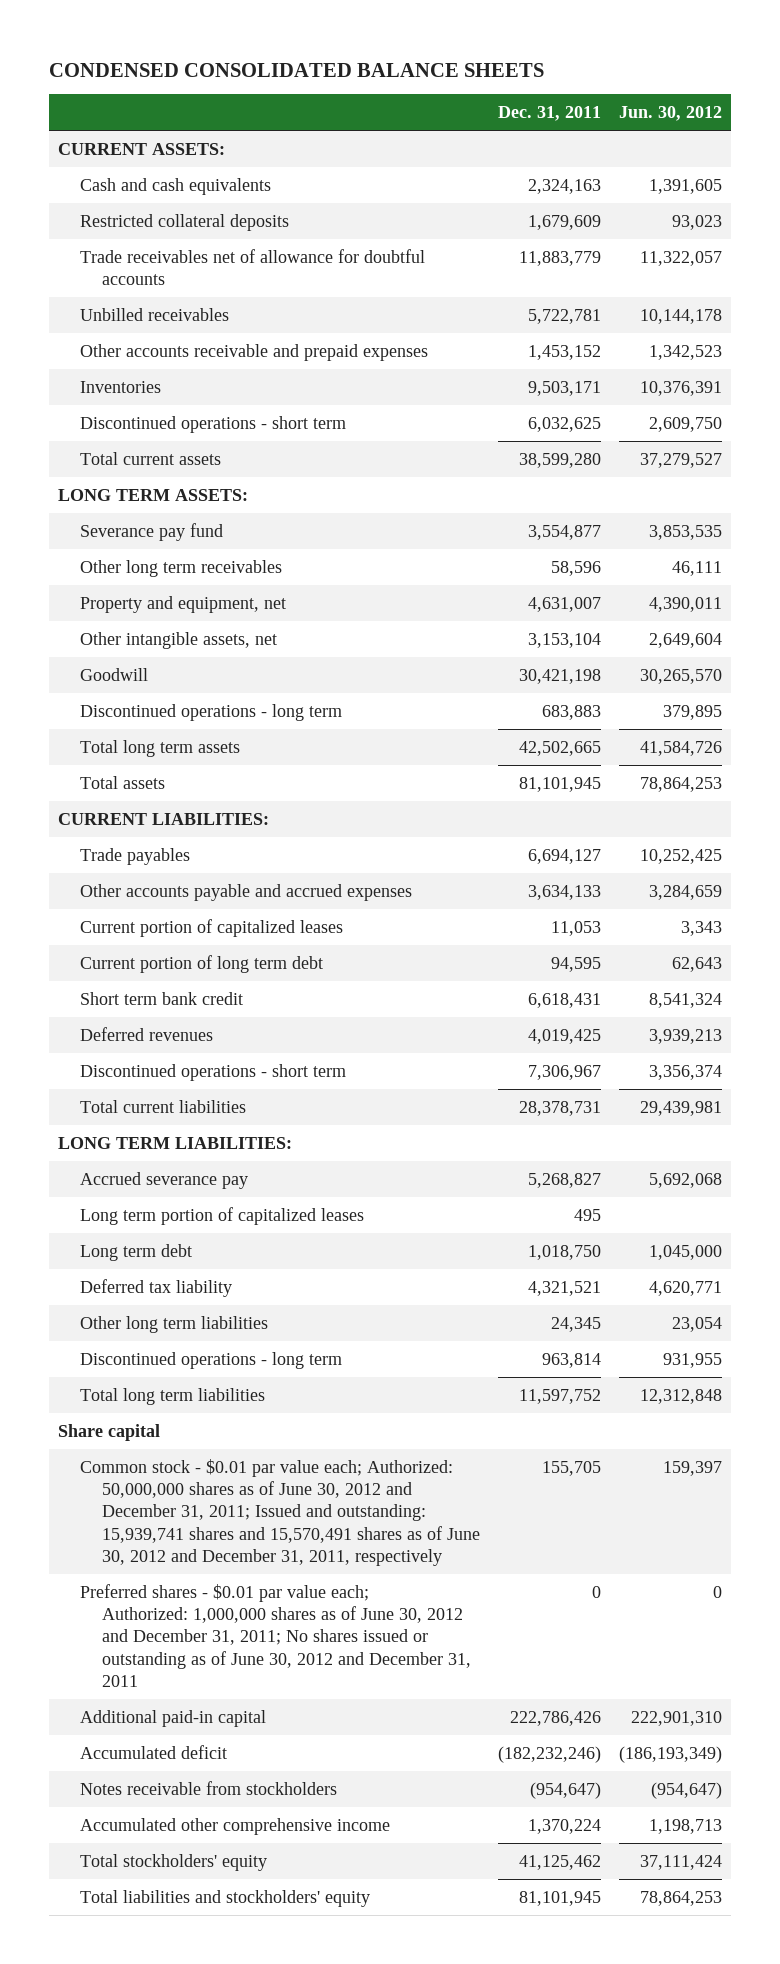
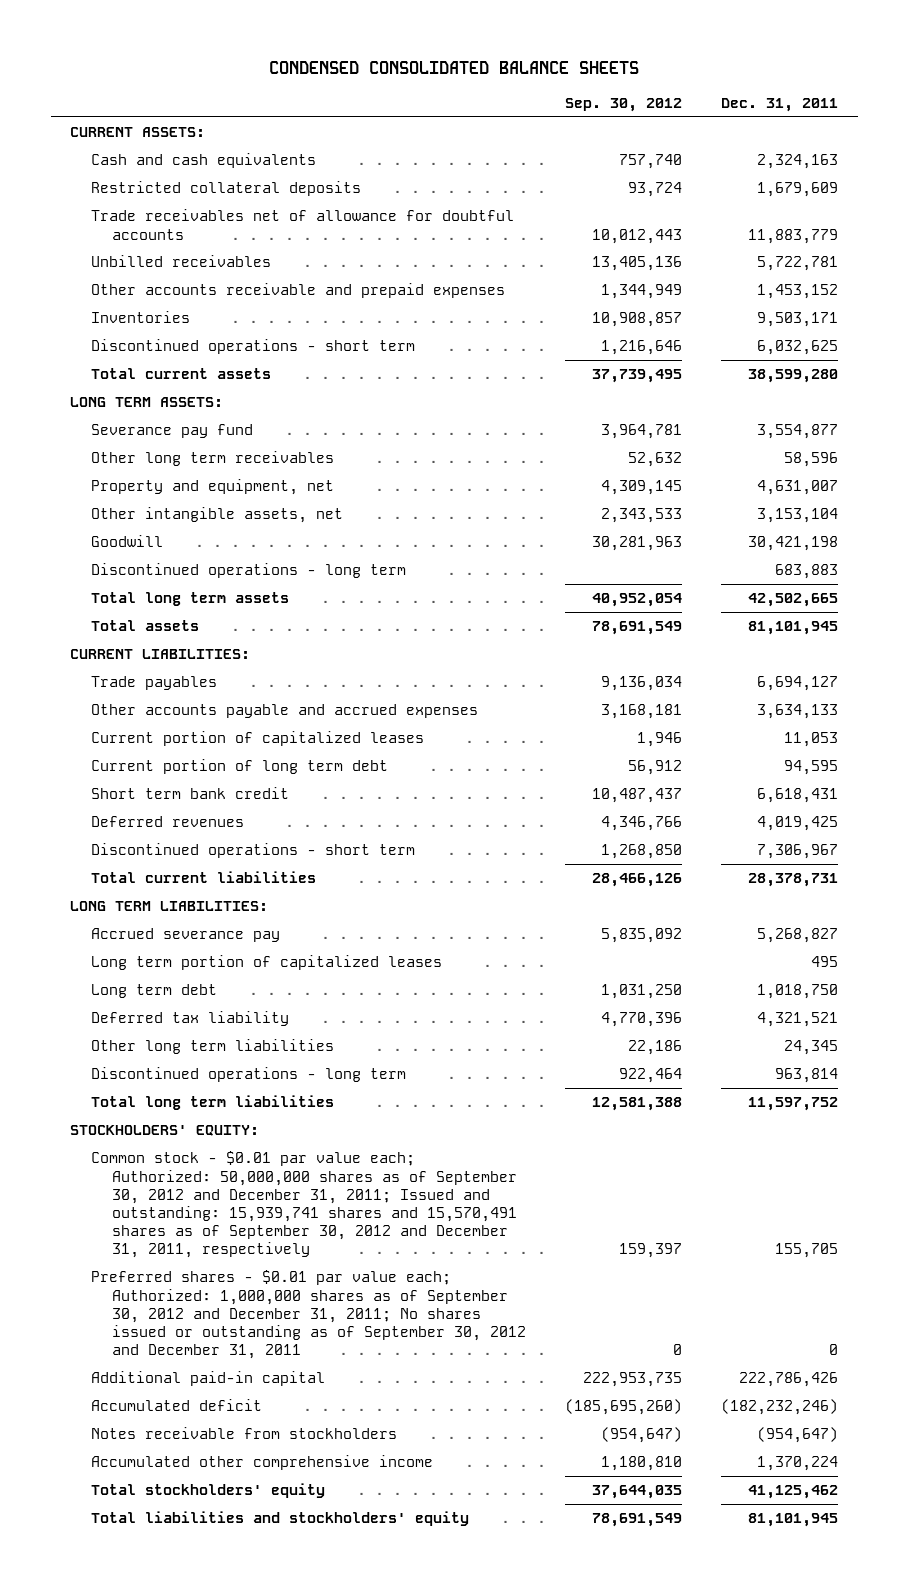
[619,106,723,122] Jun. 30, 2012 -> none
none -> [565,97,683,112] Sep. 30, 2012
[58,1423,161,1441] Share capital -> none
none -> [70,1125,260,1137] STOCKHOLDERS' EQUITY:
[79,1458,480,1567] Common stock - $0.01 par value each; Authorized: 50,000,000 shares as of June 30, 2012 and December 31, 2011; Issued and outstanding: 15,939,741 shares and 15,570,491 shares as of June 30, 2012 and December 31, 2011, respectively -> [91,1151,518,1259] Common stock - $0.01 par value each; Authorized: 50,000,000 shares as of September 30, 2012 and December 31, 2011; Issued and outstanding: 15,939,741 shares and 15,570,491 shares as of September 30, 2012 and December 31, 2011, respectively
[79,1583,471,1688] Preferred shares - $0.01 par value each; Authorized: 1,000,000 shares as of June 30, 2012 and December 31, 2011; No shares issued or outstanding as of June 30, 2012 and December 31, 2011 -> [91,1270,527,1360] Preferred shares - $0.01 par value each; Authorized: 1,000,000 shares as of September 30, 2012 and December 31, 2011; No shares issued or outstanding as of September 30, 2012 and December 31, 2011

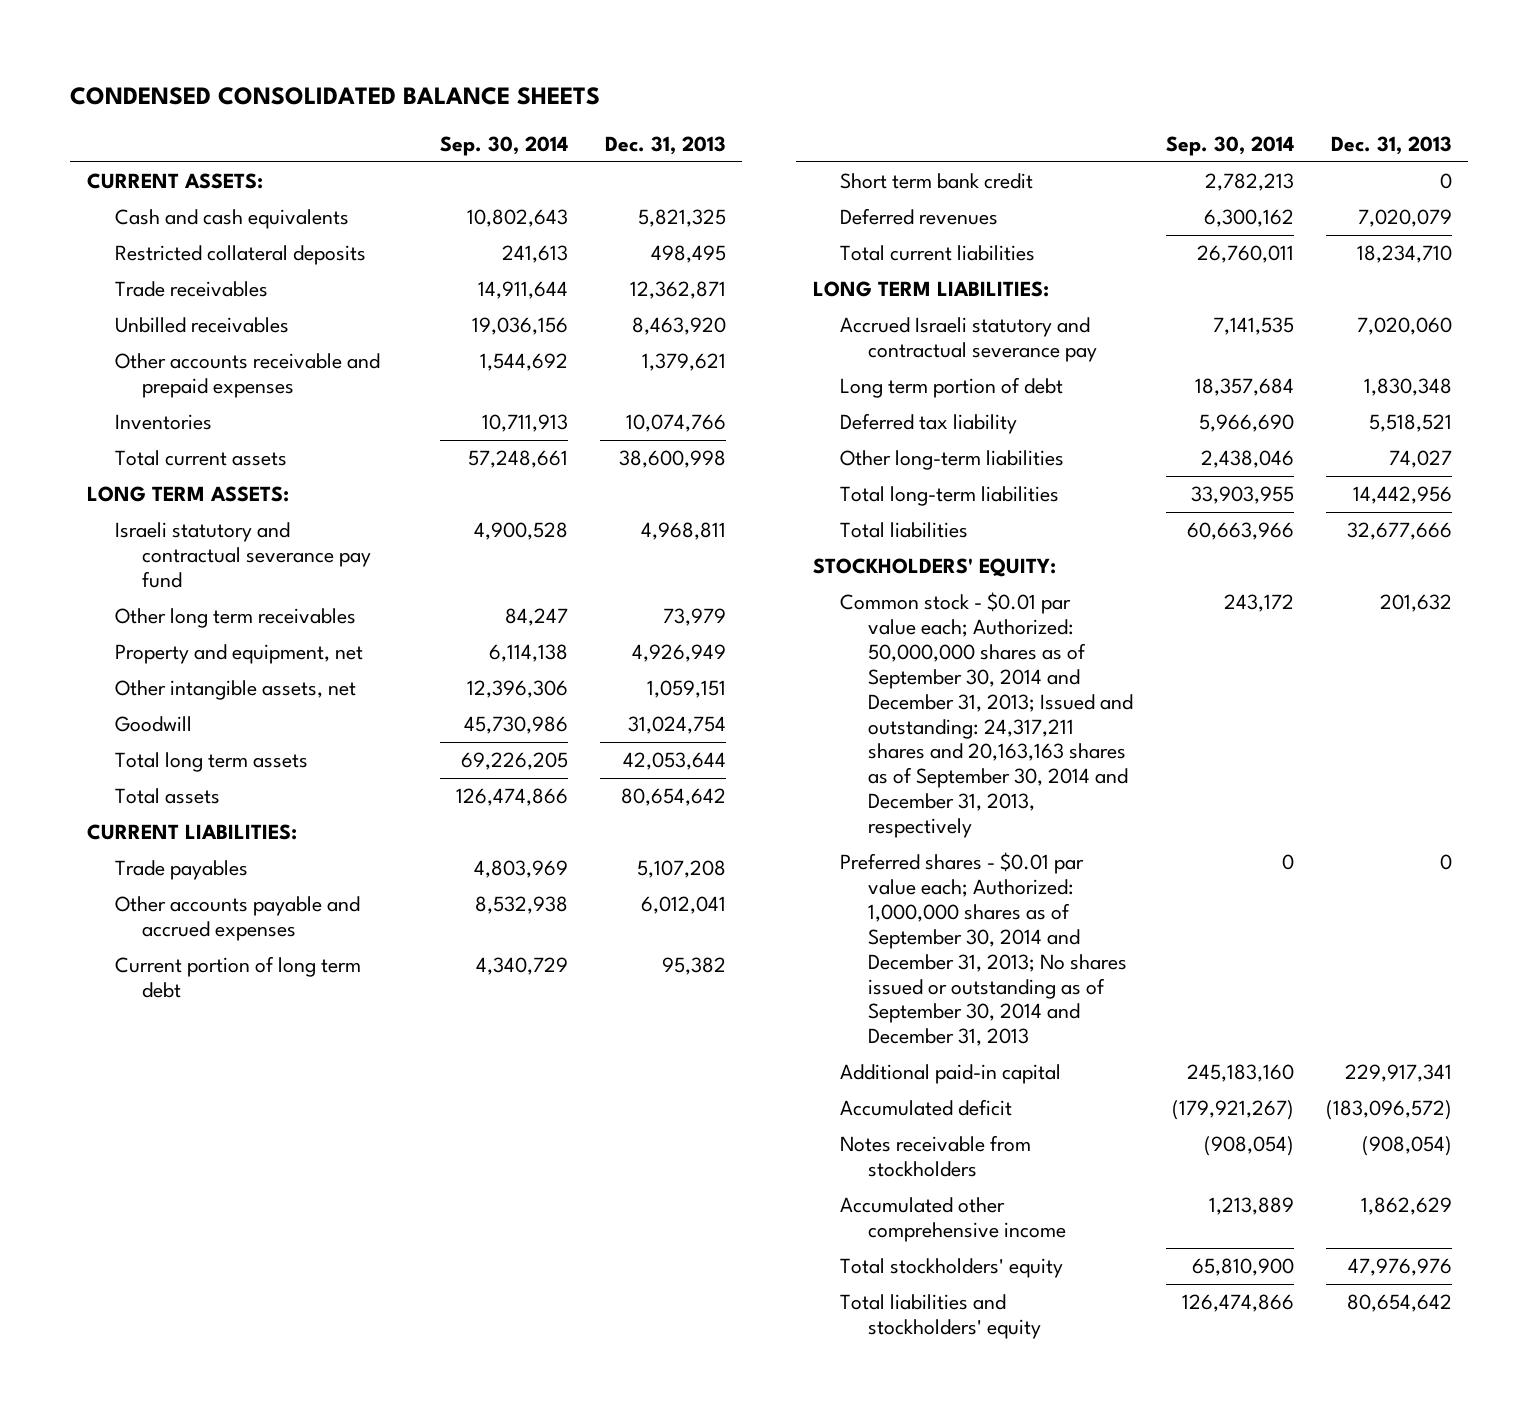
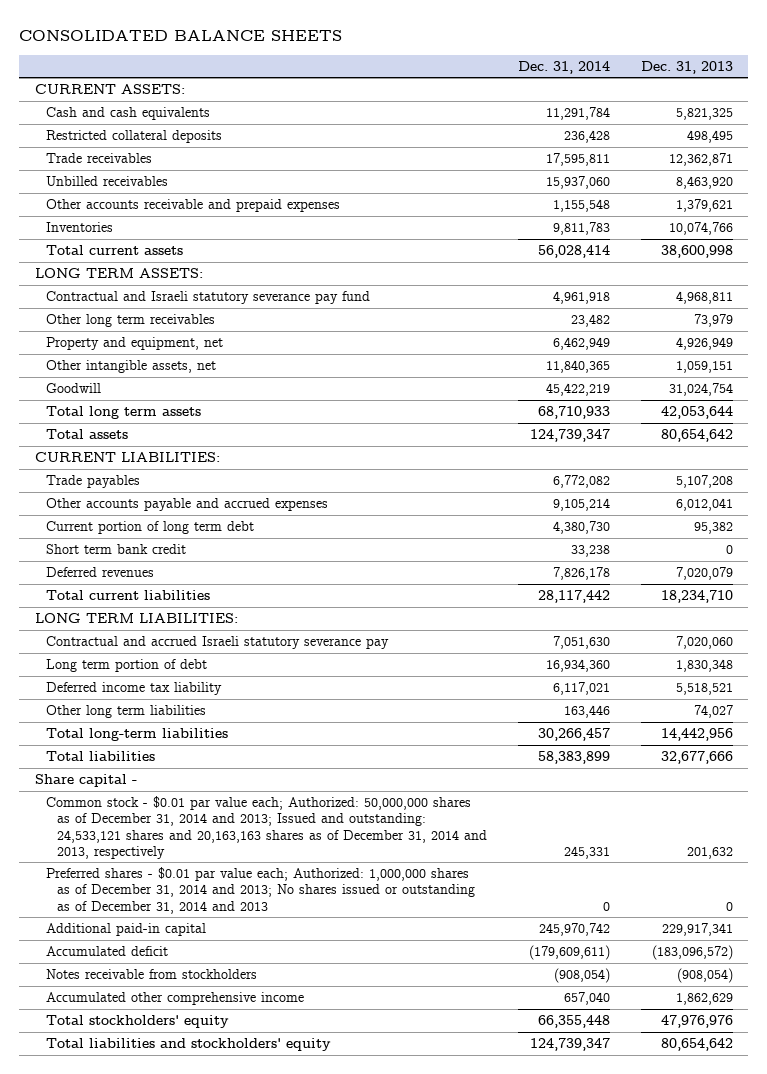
[70,87,601,106] CONDENSED CONSOLIDATED BALANCE SHEETS -> [19,29,343,41] CONSOLIDATED BALANCE SHEETS
[439,135,568,156] Sep. 30, 2014 -> none
none -> [517,60,610,74] Dec. 31, 2014
[114,522,372,588] Israeli statutory and contractual severance pay fund -> [45,291,370,305] Contractual and Israeli statutory severance pay fund
[840,317,1098,362] Accrued Israeli statutory and contractual severance pay -> [45,636,389,650] Contractual and accrued Israeli statutory severance pay
[840,413,1018,435] Deferred tax liability -> [45,682,222,696] Deferred income tax liability
[840,450,1065,471] Other long-term liabilities -> [45,705,206,719] Other long term liabilities
[812,558,1056,578] STOCKHOLDERS' EQUITY: -> none
none -> [34,774,137,788] Share capital -
[840,592,1134,839] Common stock - $0.01 par value each; Authorized: 50,000,000 shares as of September 30, 2014 and December 31, 2013; Issued and outstanding: 24,317,211 shares and 20,163,163 shares as of September 30, 2014 and December 31, 2013, respectively -> [45,796,487,859] Common stock - $0.01 par value each; Authorized: 50,000,000 shares as of December 31, 2014 and 2013; Issued and outstanding: 24,533,121 shares and 20,163,163 shares as of December 31, 2014 and 2013, respectively
[840,852,1128,1047] Preferred shares - $0.01 par value each; Authorized: 1,000,000 shares as of September 30, 2014 and December 31, 2013; No shares issued or outstanding as of September 30, 2014 and December 31, 2013 -> [45,867,475,914] Preferred shares - $0.01 par value each; Authorized: 1,000,000 shares as of December 31, 2014 and 2013; No shares issued or outstanding as of December 31, 2014 and 2013

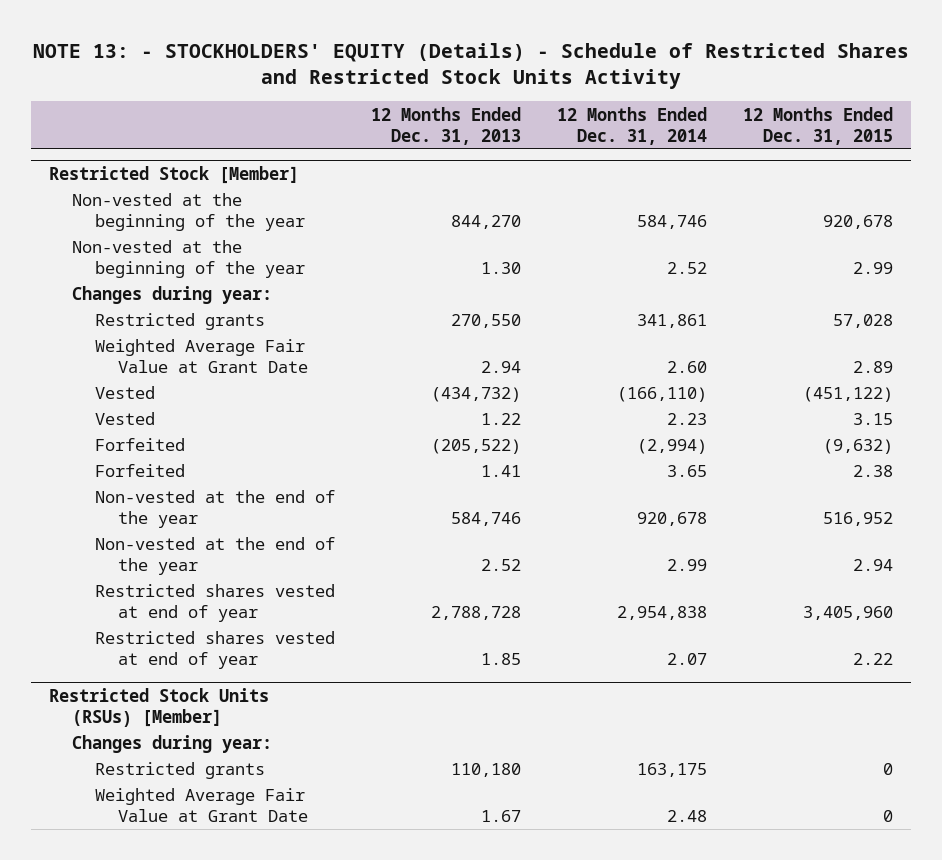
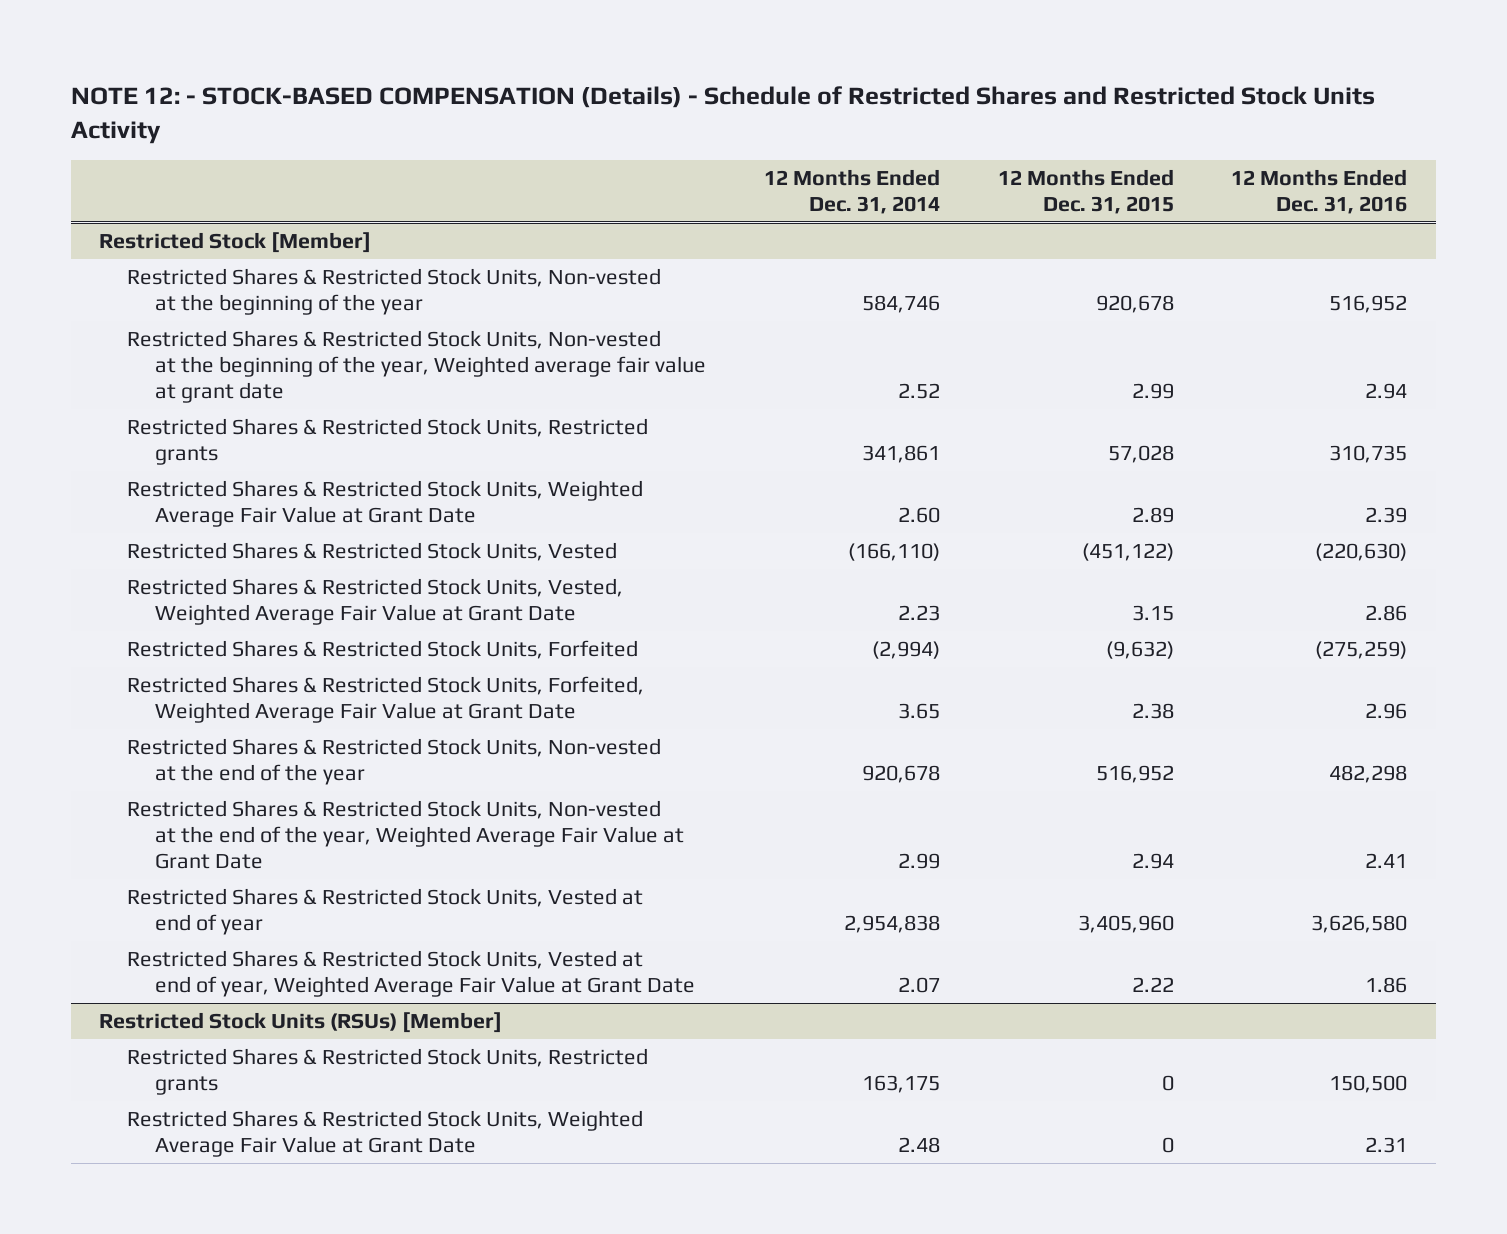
[33,42,910,90] NOTE 13: - STOCKHOLDERS' EQUITY (Details) - Schedule of Restricted Shares and Restricted Stock Units Activity -> [70,86,1375,145] NOTE 12: - STOCK-BASED COMPENSATION (Details) - Schedule of Restricted Shares and Restricted Stock Units Activity
[370,106,521,145] 12 Months Ended Dec. 31, 2013 -> none
none -> [1231,169,1408,214] 12 Months Ended Dec. 31, 2016
[72,286,273,305] Changes during year: -> none
[72,193,305,232] Non-vested at the beginning of the year -> [127,268,662,315] Restricted Shares & Restricted Stock Units, Non-vested at the beginning of the year
[72,240,305,279] Non-vested at the beginning of the year -> [127,330,707,403] Restricted Shares & Restricted Stock Units, Non-vested at the beginning of the year, Weighted average fair value at grant date
[94,313,265,331] Restricted grants -> [127,418,649,465] Restricted Shares & Restricted Stock Units, Restricted grants
[94,339,308,374] Weighted Average Fair Value at Grant Date -> [127,480,644,527] Restricted Shares & Restricted Stock Units, Weighted Average Fair Value at Grant Date
[94,386,155,400] Vested -> [127,542,618,562] Restricted Shares & Restricted Stock Units, Vested
[94,412,155,426] Vested -> [127,578,624,625] Restricted Shares & Restricted Stock Units, Vested, Weighted Average Fair Value at Grant Date
[94,438,185,452] Forfeited -> [127,640,639,660] Restricted Shares & Restricted Stock Units, Forfeited
[94,464,185,478] Forfeited -> [127,676,645,723] Restricted Shares & Restricted Stock Units, Forfeited, Weighted Average Fair Value at Grant Date
[94,490,335,529] Non-vested at the end of the year -> [127,738,662,785] Restricted Shares & Restricted Stock Units, Non-vested at the end of the year
[94,537,335,576] Non-vested at the end of the year -> [127,800,685,869] Restricted Shares & Restricted Stock Units, Non-vested at the end of the year, Weighted Average Fair Value at Grant Date
[94,584,335,623] Restricted shares vested at end of year -> [127,888,644,935] Restricted Shares & Restricted Stock Units, Vested at end of year
[94,631,335,670] Restricted shares vested at end of year -> [127,950,696,997] Restricted Shares & Restricted Stock Units, Vested at end of year, Weighted Average Fair Value at Grant Date
[72,735,273,754] Changes during year: -> none
[94,762,265,780] Restricted grants -> [127,1048,649,1095] Restricted Shares & Restricted Stock Units, Restricted grants
[94,788,308,823] Weighted Average Fair Value at Grant Date -> [127,1110,644,1157] Restricted Shares & Restricted Stock Units, Weighted Average Fair Value at Grant Date

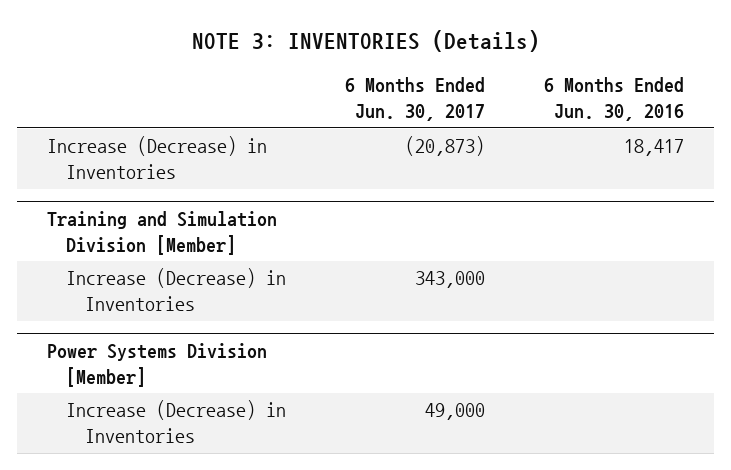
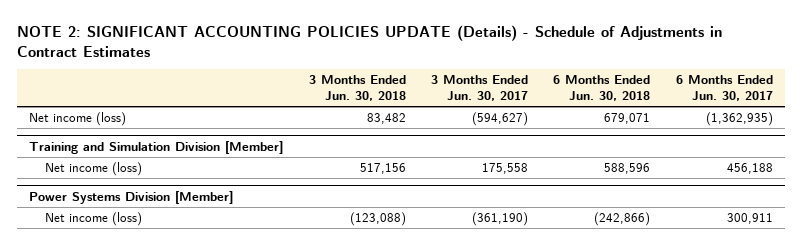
[191,30,540,53] NOTE 3: INVENTORIES (Details) -> [16,24,722,57] NOTE 2: SIGNIFICANT ACCOUNTING POLICIES UPDATE (Details) - Schedule of Adjustments in Contract Estimates
[544,77,685,122] 6 Months Ended Jun. 30, 2016 -> none
none -> [308,75,406,102] 3 Months Ended Jun. 30, 2018
none -> [431,75,529,102] 3 Months Ended Jun. 30, 2017
none -> [553,75,651,102] 6 Months Ended Jun. 30, 2018
[46,136,267,180] Increase (Decrease) in Inventories -> none
none -> [29,111,127,126] Net income (loss)
[65,268,286,312] Increase (Decrease) in Inventories -> none
none -> [45,161,143,176] Net income (loss)
[65,400,286,444] Increase (Decrease) in Inventories -> none
none -> [45,211,143,226] Net income (loss)

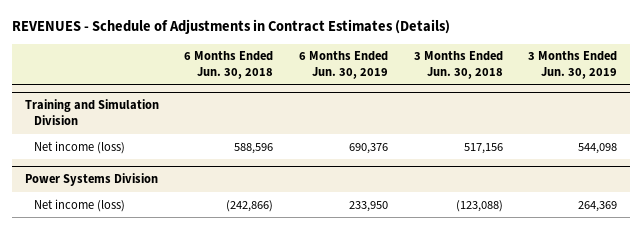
[16,24,722,57] NOTE 2: SIGNIFICANT ACCOUNTING POLICIES UPDATE (Details) - Schedule of Adjustments in Contract Estimates -> [11,19,450,35] REVENUES - Schedule of Adjustments in Contract Estimates (Details)
[431,75,529,102] 3 Months Ended Jun. 30, 2017 -> none
[675,75,773,102] 6 Months Ended Jun. 30, 2017 -> none
none -> [298,51,388,80] 6 Months Ended Jun. 30, 2019
none -> [528,51,618,80] 3 Months Ended Jun. 30, 2019
[29,111,127,126] Net income (loss) -> none
[29,140,284,154] Training and Simulation Division [Member] -> [24,99,159,126] Training and Simulation Division
[29,190,234,204] Power Systems Division [Member] -> [24,173,158,187] Power Systems Division

